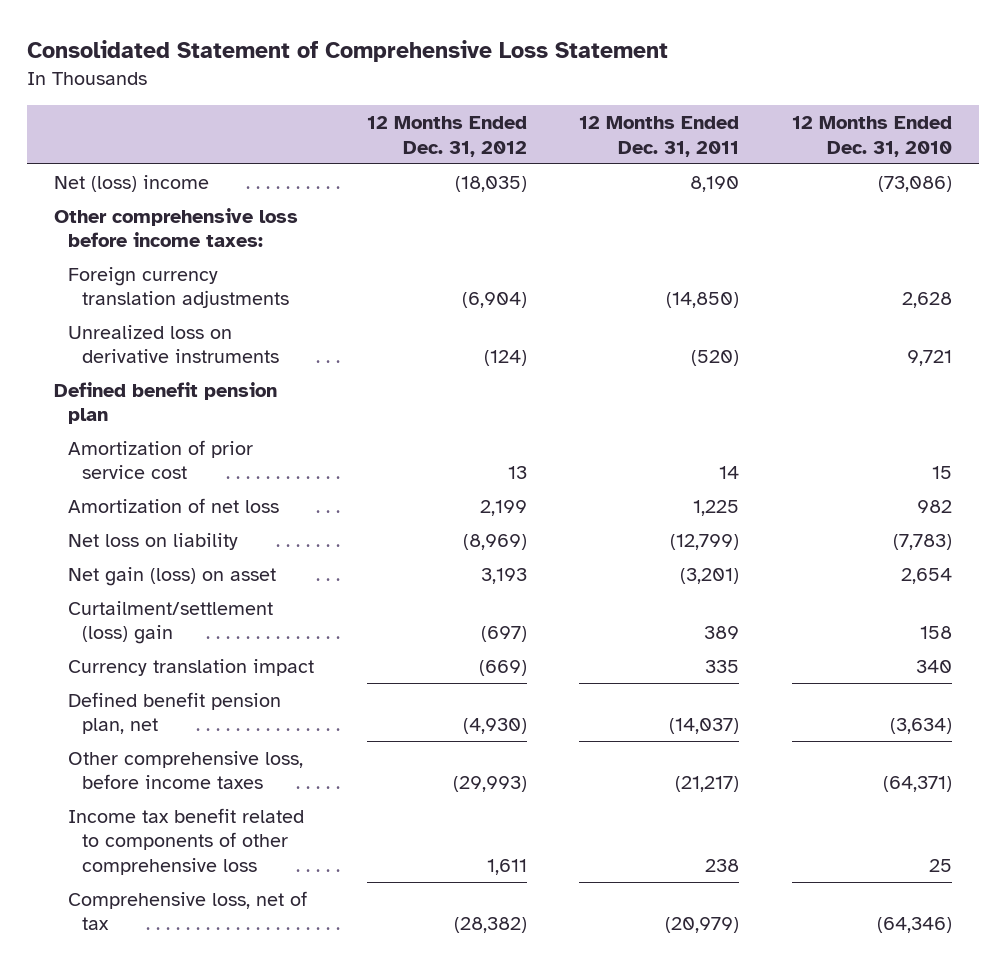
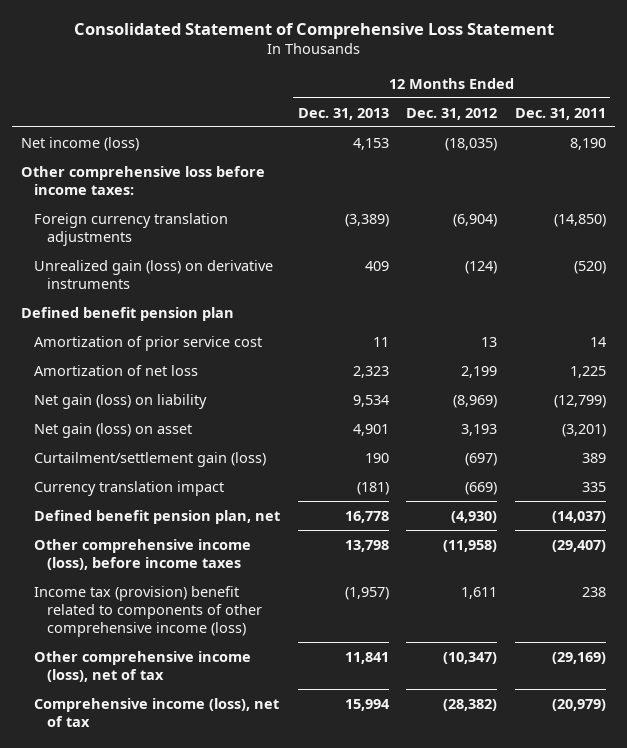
[792,116,953,157] 12 Months Ended Dec. 31, 2010 -> none
none -> [297,107,389,120] Dec. 31, 2013
[53,174,209,192] Net (loss) income -> [21,136,140,151] Net income (loss)
[67,324,280,364] Unrealized loss on derivative instruments -> [33,259,273,289] Unrealized gain (loss) on derivative instruments
[67,532,238,550] Net loss on liability -> [33,393,207,409] Net gain (loss) on liability
[67,600,273,645] Curtailment/settlement (loss) gain -> [33,451,266,467] Curtailment/settlement gain (loss)
[67,750,303,790] Other comprehensive loss, before income taxes -> [33,538,251,570] Other comprehensive income (loss), before income taxes
[452,776,527,793] (29,993) -> [443,539,498,552] (11,958)
[675,776,740,793] (21,217) -> [552,539,607,552] (29,407)
[67,807,304,875] Income tax benefit related to components of other comprehensive loss -> [33,585,262,638] Income tax (provision) benefit related to components of other comprehensive income (loss)
none -> [33,650,251,682] Other comprehensive income (loss), net of tax
[67,890,307,931] Comprehensive loss, net of tax -> [33,697,279,727] Comprehensive income (loss), net of tax

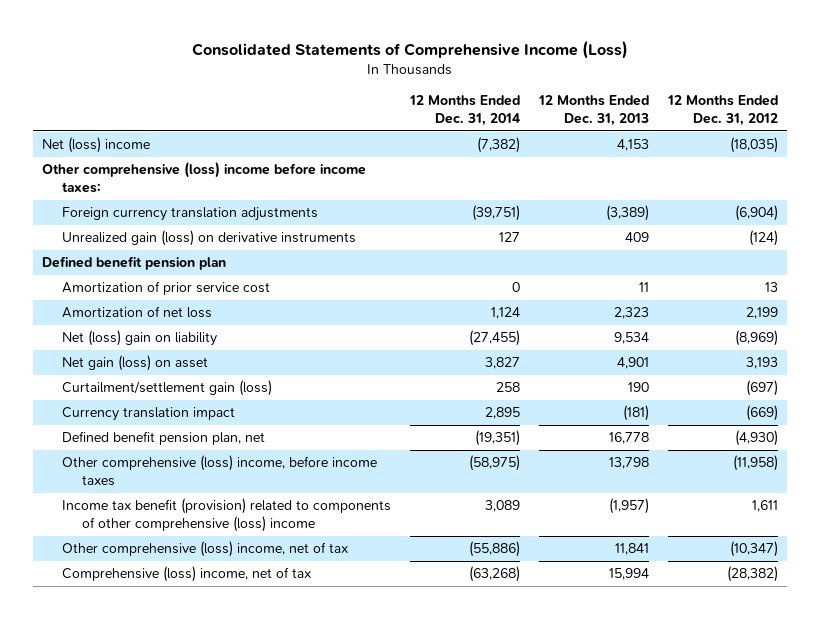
[73,22,554,39] Consolidated Statement of Comprehensive Loss Statement -> [192,40,629,59] Consolidated Statements of Comprehensive Income (Loss)
[515,107,607,120] Dec. 31, 2011 -> none
none -> [408,95,520,126] 12 Months Ended Dec. 31, 2014
[21,136,140,151] Net income (loss) -> [42,137,151,154] Net (loss) income
[21,165,266,195] Other comprehensive loss before income taxes: -> [42,162,367,194] Other comprehensive (loss) income before income taxes:
[33,393,207,409] Net gain (loss) on liability -> [62,330,218,347] Net (loss) gain on liability
[33,538,251,570] Other comprehensive income (loss), before income taxes -> [62,455,378,487] Other comprehensive (loss) income, before income taxes
[33,585,262,638] Income tax (provision) benefit related to components of other comprehensive income (loss) -> [62,498,392,533] Income tax benefit (provision) related to components of other comprehensive (loss) income
[33,650,251,682] Other comprehensive income (loss), net of tax -> [62,541,349,558] Other comprehensive (loss) income, net of tax
[33,697,279,727] Comprehensive income (loss), net of tax -> [62,566,312,583] Comprehensive (loss) income, net of tax

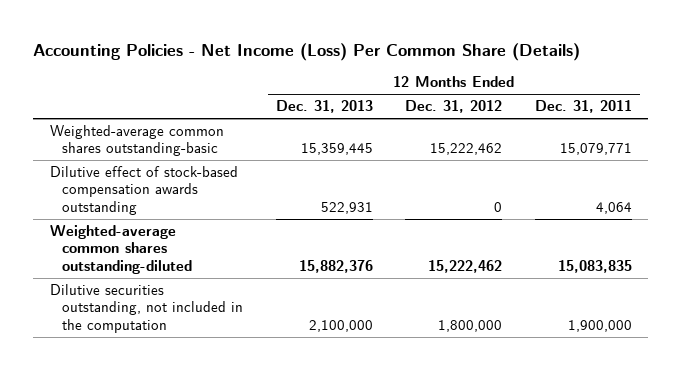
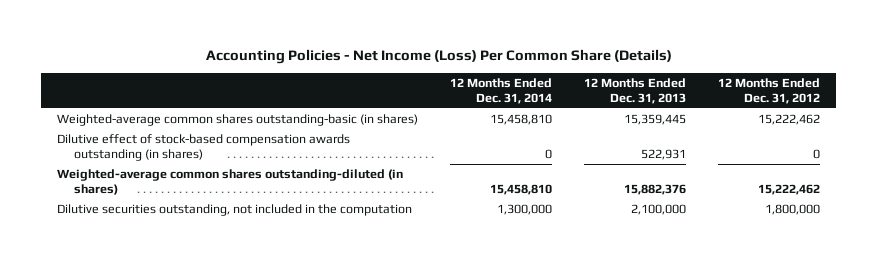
[535,100,633,114] Dec. 31, 2011 -> none
none -> [450,77,553,105] 12 Months Ended Dec. 31, 2014
[49,125,224,157] Weighted-average common shares outstanding-basic -> [57,113,419,126] Weighted-average common shares outstanding-basic (in shares)
[49,166,238,215] Dilutive effect of stock-based compensation awards outstanding -> [57,133,351,162] Dilutive effect of stock-based compensation awards outstanding (in shares)
[49,225,193,274] Weighted-average common shares outstanding-diluted -> [57,168,404,196] Weighted-average common shares outstanding-diluted (in shares)

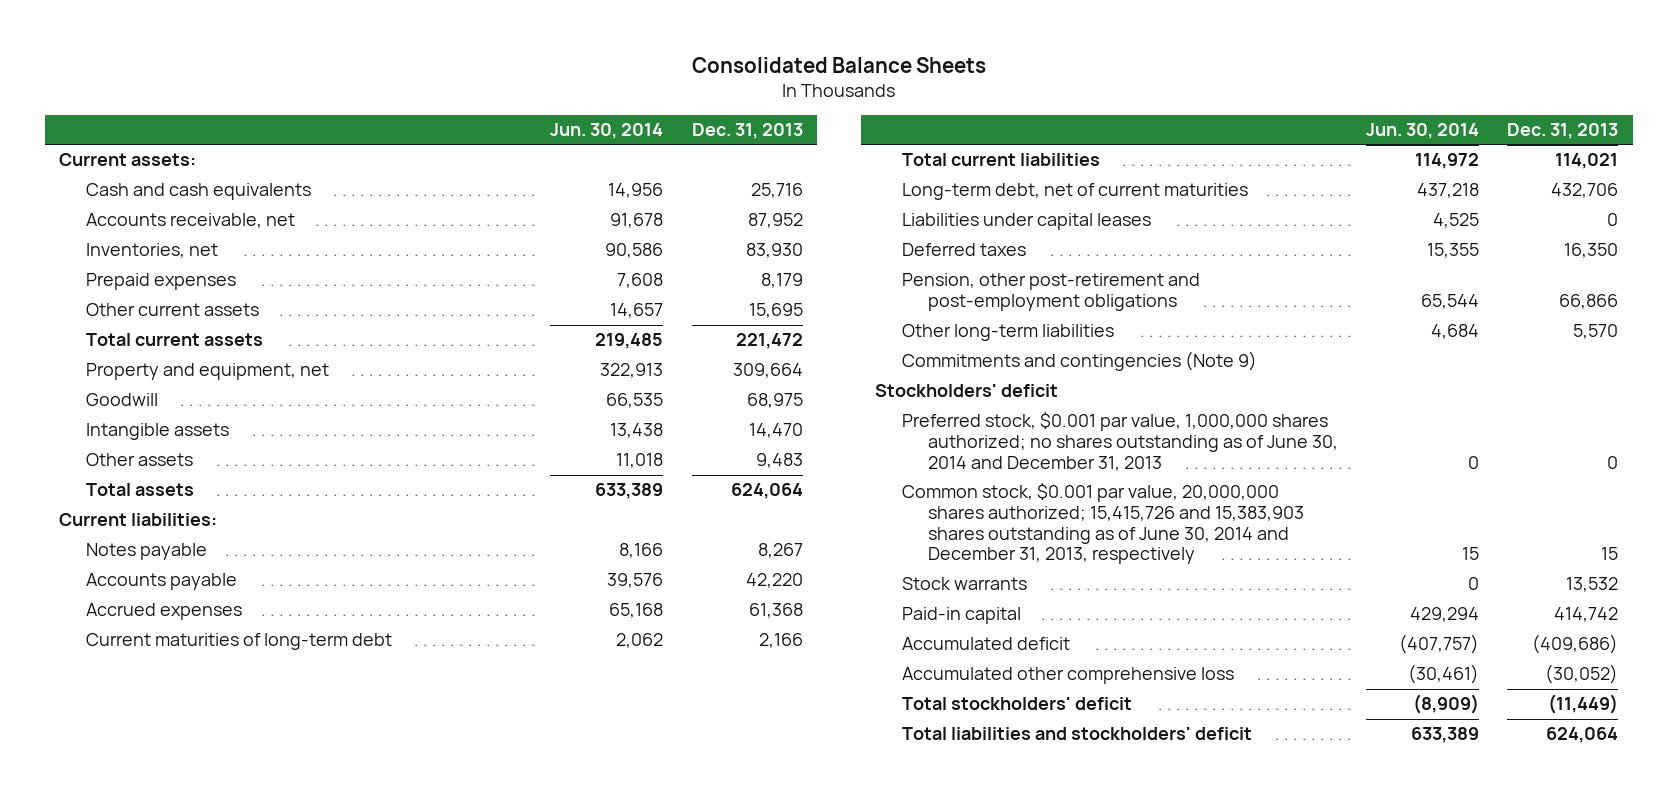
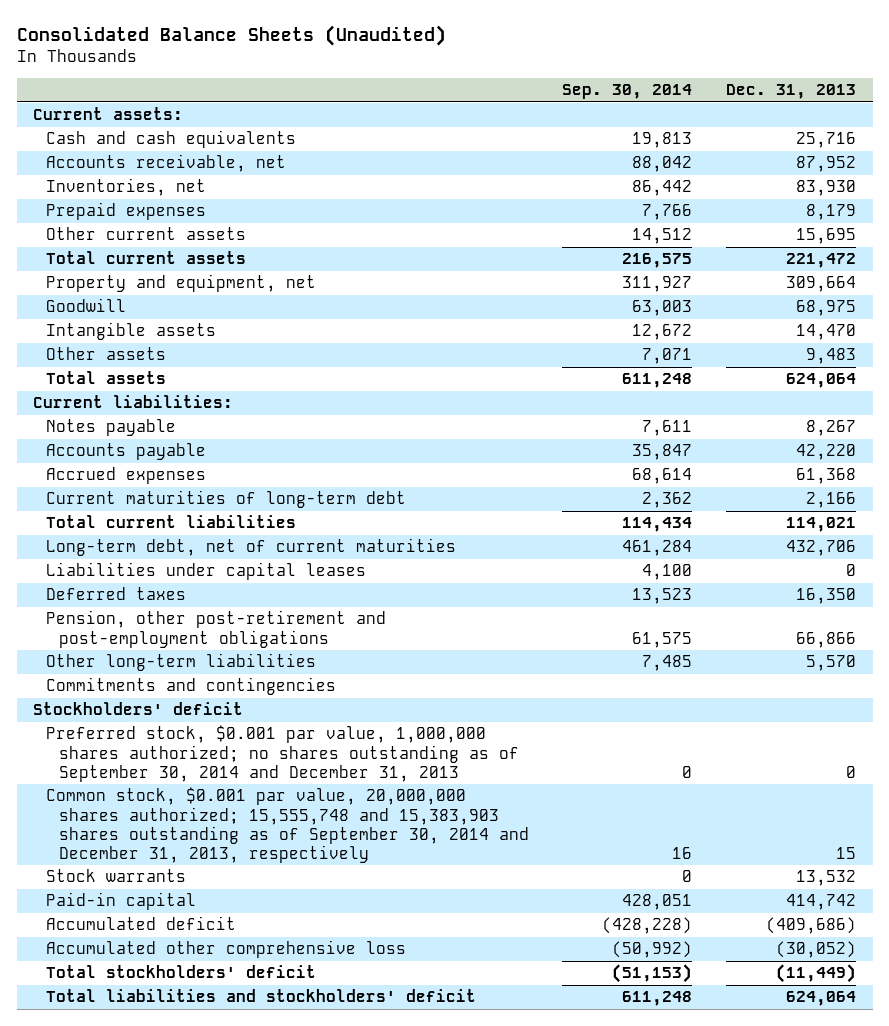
[691,56,986,73] Consolidated Balance Sheets -> [16,25,446,47] Consolidated Balance Sheets (Unaudited)
[550,123,664,140] Jun. 30, 2014 -> none
none -> [562,84,693,100] Sep. 30, 2014
[901,351,1257,372] Commitments and contingencies (Note 9) -> [46,677,337,696] Commitments and contingencies
[901,412,1339,471] Preferred stock, $0.001 par value, 1,000,000 shares authorized; no shares outstanding as of June 30, 2014 and December 31, 2013 -> [46,725,519,782] Preferred stock, $0.001 par value, 1,000,000 shares authorized; no shares outstanding as of September 30, 2014 and December 31, 2013
[901,483,1305,565] Common stock, $0.001 par value, 20,000,000 shares authorized; 15,415,726 and 15,383,903 shares outstanding as of June 30, 2014 and December 31, 2013, respectively -> [46,787,529,863] Common stock, $0.001 par value, 20,000,000 shares authorized; 15,555,748 and 15,383,903 shares outstanding as of September 30, 2014 and December 31, 2013, respectively

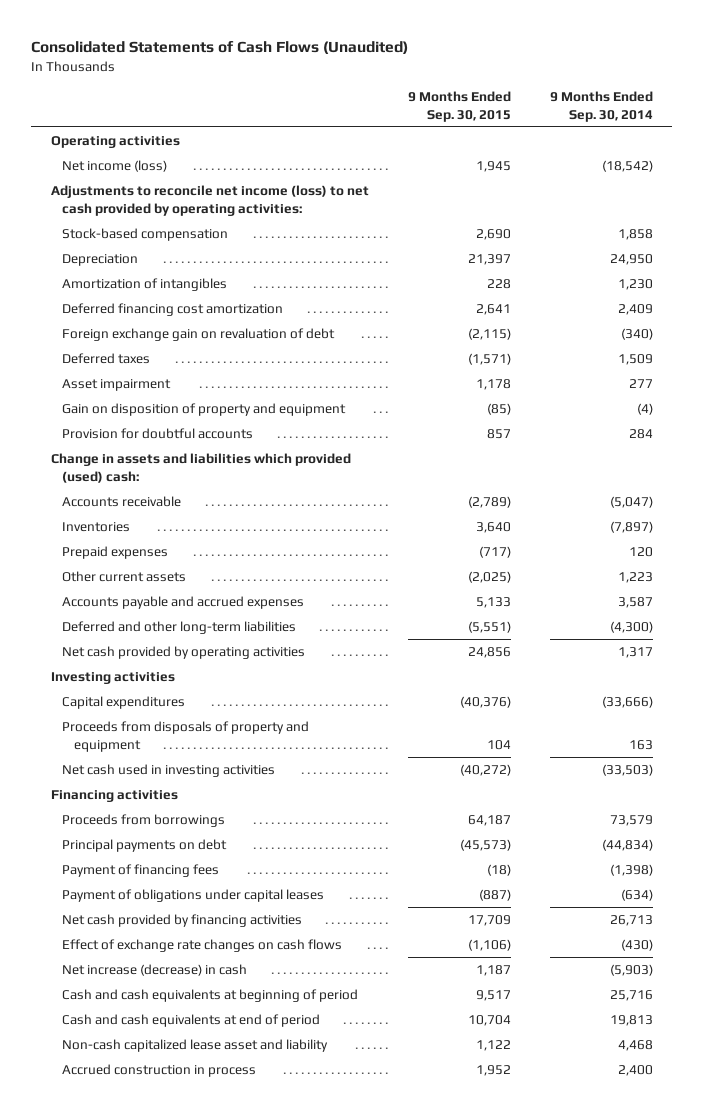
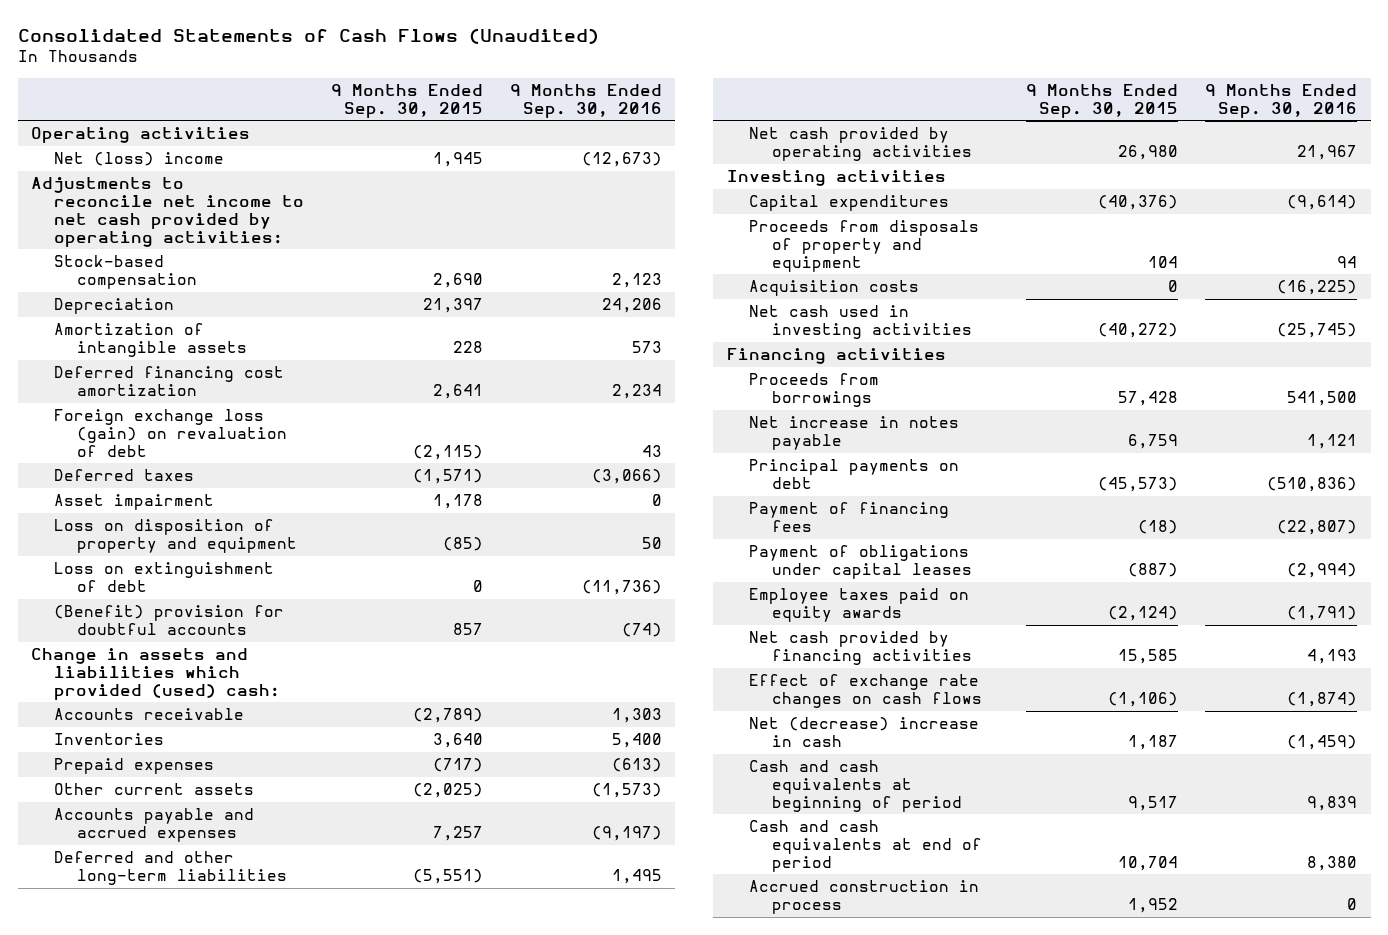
[549,91,653,122] 9 Months Ended Sep. 30, 2014 -> none
none -> [509,84,662,118] 9 Months Ended Sep. 30, 2016
[62,160,168,173] Net income (loss) -> [53,152,224,167] Net (loss) income
[50,185,369,216] Adjustments to reconcile net income (loss) to net cash provided by operating activities: -> [31,177,304,247] Adjustments to reconcile net income to net cash provided by operating activities:
[62,278,228,292] Amortization of intangibles -> [53,323,247,358] Amortization of intangible assets
[62,328,336,342] Foreign exchange gain on revaluation of debt -> [53,409,287,457] Foreign exchange loss (gain) on revaluation of debt
[62,403,347,417] Gain on disposition of property and equipment -> [53,519,297,554] Loss on disposition of property and equipment
none -> [53,562,274,593] Loss on extinguishment of debt
[62,428,254,440] Provision for doubtful accounts -> [53,605,284,636] (Benefit) provision for doubtful accounts
[475,597,511,609] 5,133 -> [432,826,483,842] 7,257
[467,647,511,659] 24,856 -> [1118,145,1179,161] 26,980
none -> [749,280,920,297] Acquisition costs
[467,815,511,827] 64,187 -> [1118,391,1179,407] 57,428
none -> [749,416,960,451] Net increase in notes payable
none -> [749,588,970,623] Employee taxes paid on equity awards
[467,915,511,927] 17,709 -> [1118,649,1179,665] 15,585
[62,964,248,977] Net increase (decrease) in cash -> [749,717,980,748] Net (decrease) increase in cash
[62,1039,329,1053] Non-cash capitalized lease asset and liability -> none

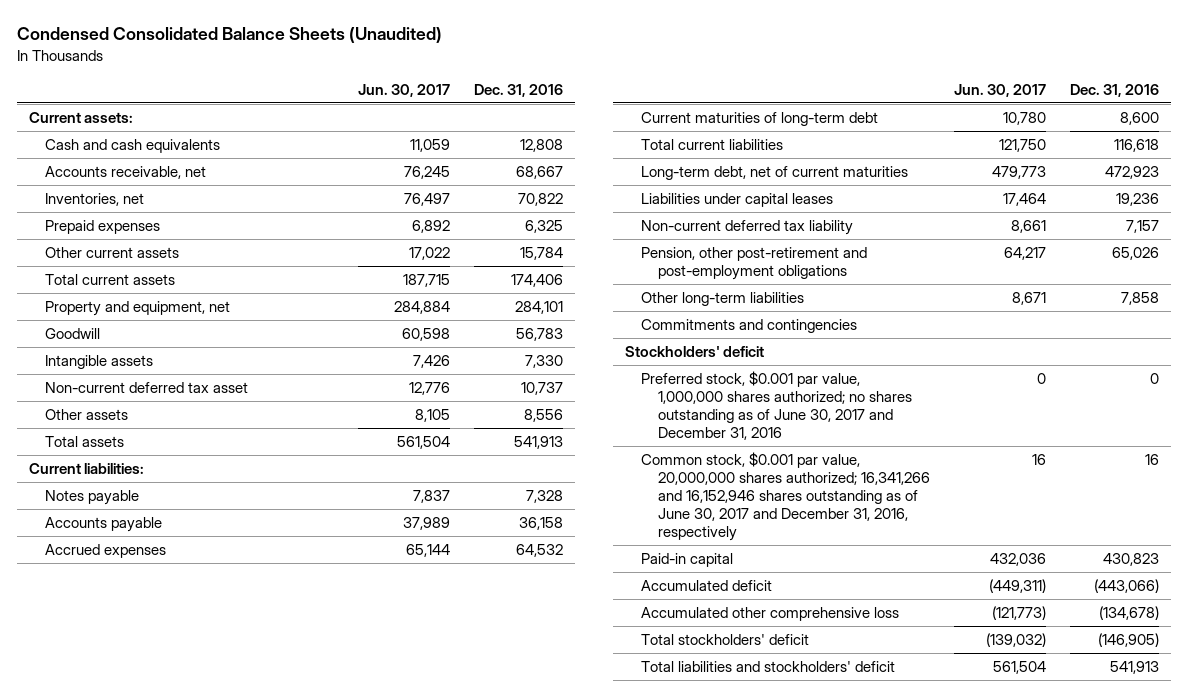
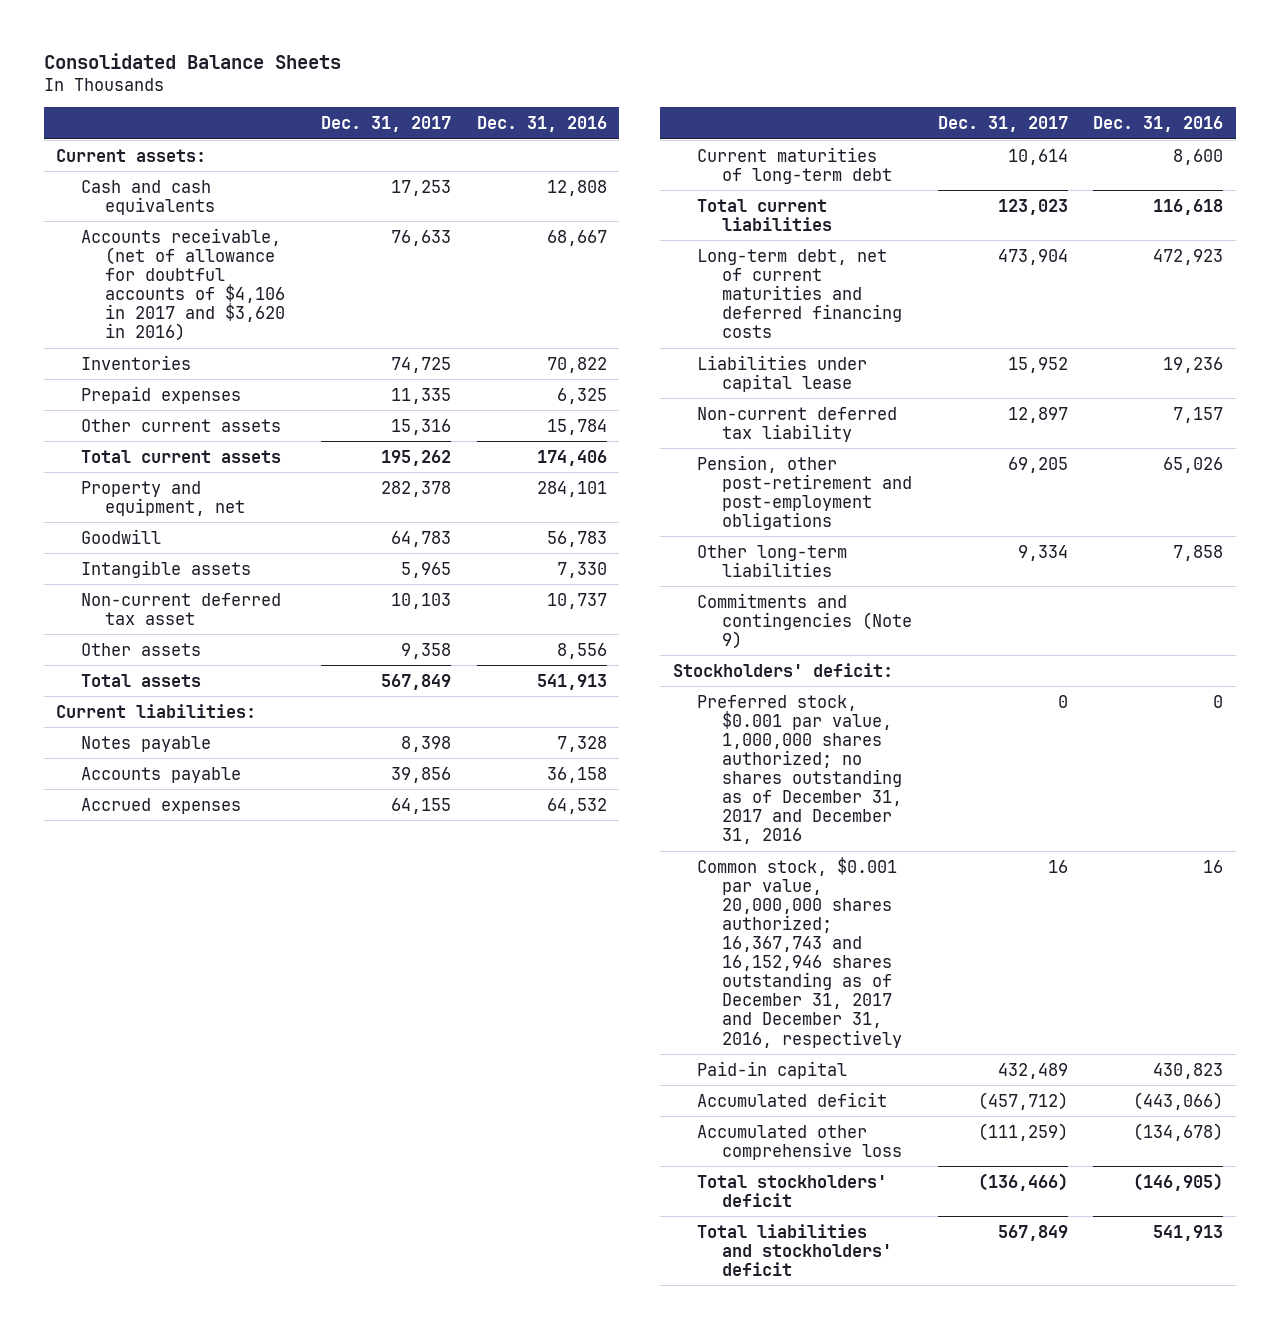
[16,27,442,44] Condensed Consolidated Balance Sheets (Unaudited) -> [43,52,341,69] Consolidated Balance Sheets
[357,83,450,97] Jun. 30, 2017 -> none
none -> [320,116,451,133] Dec. 31, 2017
[45,166,207,180] Accounts receivable, net -> [80,227,285,342] Accounts receivable, (net of allowance for doubtful accounts of $4,106 in 2017 and $3,620 in 2016)
[45,193,145,207] Inventories, net -> [80,354,191,370] Inventories
[641,166,909,181] Long-term debt, net of current maturities -> [697,248,902,338] Long-term debt, net of current maturities and deferred financing costs
[641,193,834,208] Liabilities under capital leases -> [697,354,868,392] Liabilities under capital lease
[641,319,858,334] Commitments and contingencies -> [697,592,912,649] Commitments and contingencies (Note 9)
[624,346,764,358] Stockholders' deficit -> [673,662,894,677] Stockholders' deficit:
[641,371,913,440] Preferred stock, $0.001 par value, 1,000,000 shares authorized; no shares outstanding as of June 30, 2017 and December 31, 2016 -> [697,694,902,845] Preferred stock, $0.001 par value, 1,000,000 shares authorized; no shares outstanding as of December 31, 2017 and December 31, 2016
[641,452,931,541] Common stock, $0.001 par value, 20,000,000 shares authorized; 16,341,266 and 16,152,946 shares outstanding as of June 30, 2017 and December 31, 2016, respectively -> [697,856,902,1048] Common stock, $0.001 par value, 20,000,000 shares authorized; 16,367,743 and 16,152,946 shares outstanding as of December 31, 2017 and December 31, 2016, respectively

